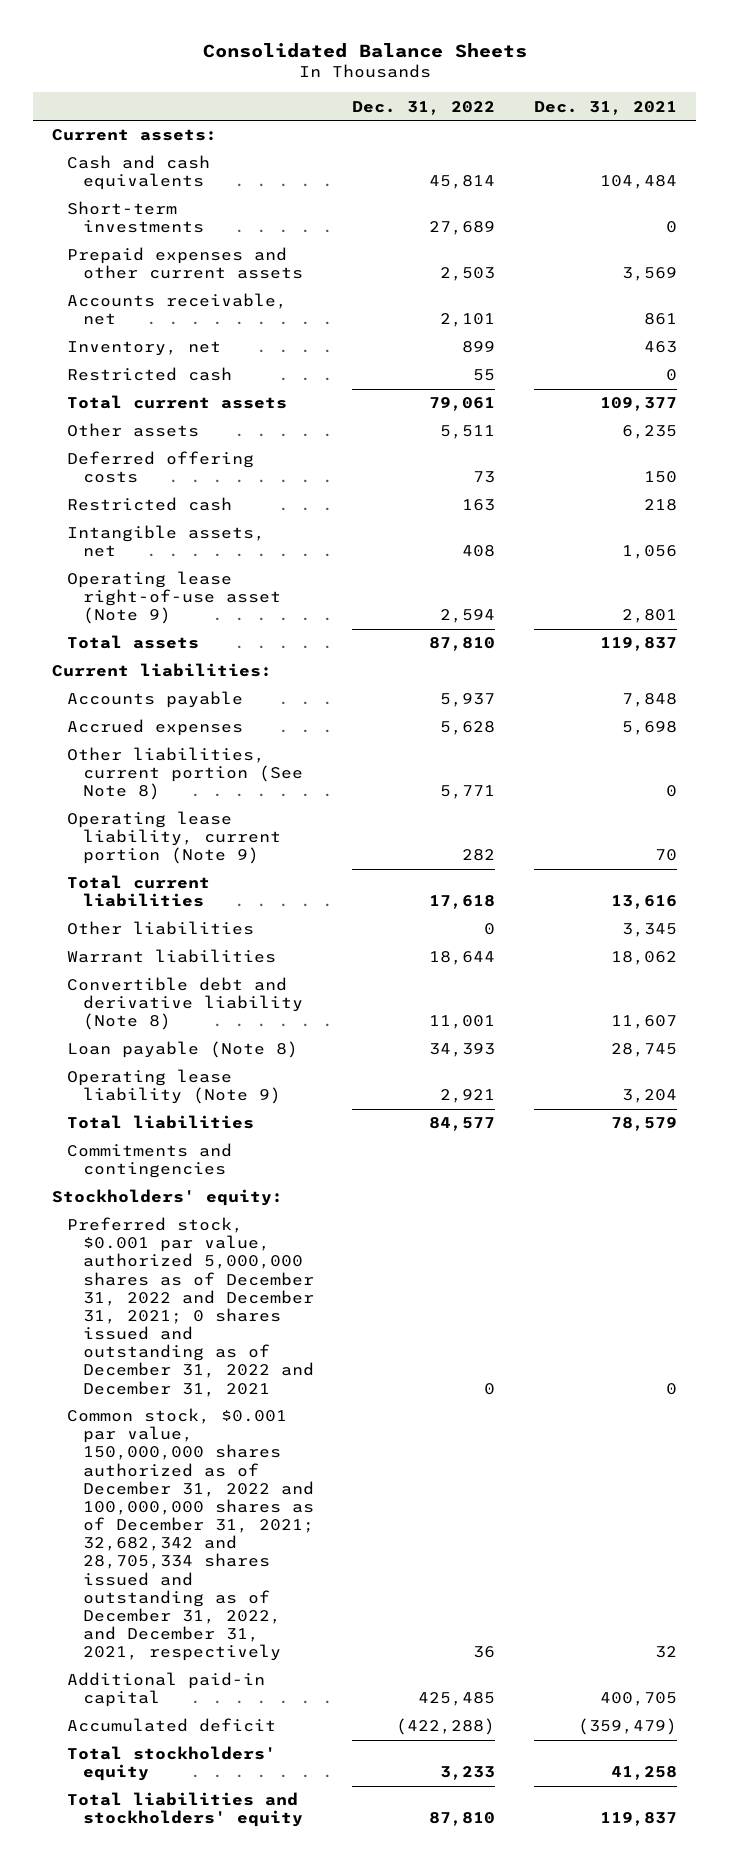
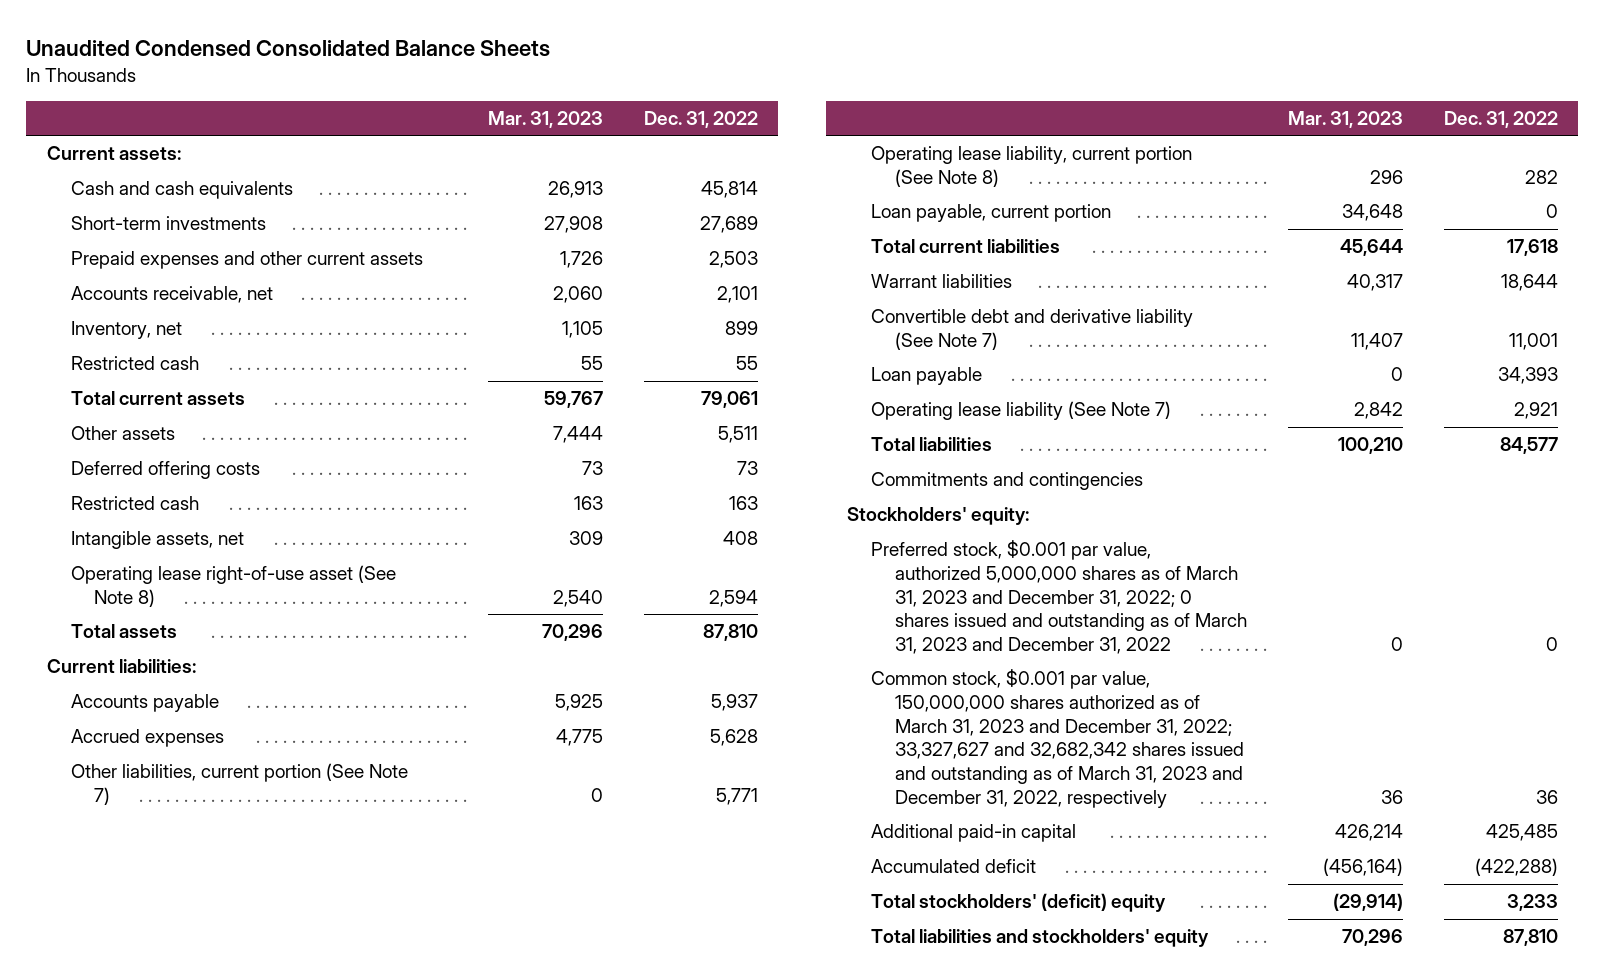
[202,42,527,58] Consolidated Balance Sheets -> [26,39,551,57] Unaudited Condensed Consolidated Balance Sheets
[534,100,678,115] Dec. 31, 2021 -> none
none -> [487,111,603,129] Mar. 31, 2023
[67,571,281,625] Operating lease right-of-use asset (Note 9) -> [70,565,396,607] Operating lease right-of-use asset (See Note 8)
[67,747,303,801] Other liabilities, current portion (See Note 8) -> [70,763,408,805] Other liabilities, current portion (See Note 7)
[67,811,281,865] Operating lease liability, current portion (Note 9) -> [870,146,1192,187] Operating lease liability, current portion (See Note 8)
none -> [870,204,1111,223] Loan payable, current portion
[67,921,255,936] Other liabilities -> none
[67,977,303,1031] Convertible debt and derivative liability (Note 8) -> [870,309,1193,350] Convertible debt and derivative liability (See Note 7)
[67,1041,299,1059] Loan payable (Note 8) -> [870,367,982,386] Loan payable
[67,1069,281,1105] Operating lease liability (Note 9) -> [870,401,1171,421] Operating lease liability (See Note 7)
[67,1217,314,1397] Preferred stock, $0.001 par value, authorized 5,000,000 shares as of December 31, 2022 and December 31, 2021; 0 shares issued and outstanding as of December 31, 2022 and December 31, 2021 -> [870,540,1247,655] Preferred stock, $0.001 par value, authorized 5,000,000 shares as of March 31, 2023 and December 31, 2022; 0 shares issued and outstanding as of March 31, 2023 and December 31, 2022
[67,1408,314,1662] Common stock, $0.001 par value, 150,000,000 shares authorized as of December 31, 2022 and 100,000,000 shares as of December 31, 2021; 32,682,342 and 28,705,334 shares issued and outstanding as of December 31, 2022, and December 31, 2021, respectively -> [870,669,1244,808] Common stock, $0.001 par value, 150,000,000 shares authorized as of March 31, 2023 and December 31, 2022; 33,327,627 and 32,682,342 shares issued and outstanding as of March 31, 2023 and December 31, 2022, respectively
[67,1746,277,1782] Total stockholders' equity -> [870,893,1166,913] Total stockholders' (deficit) equity

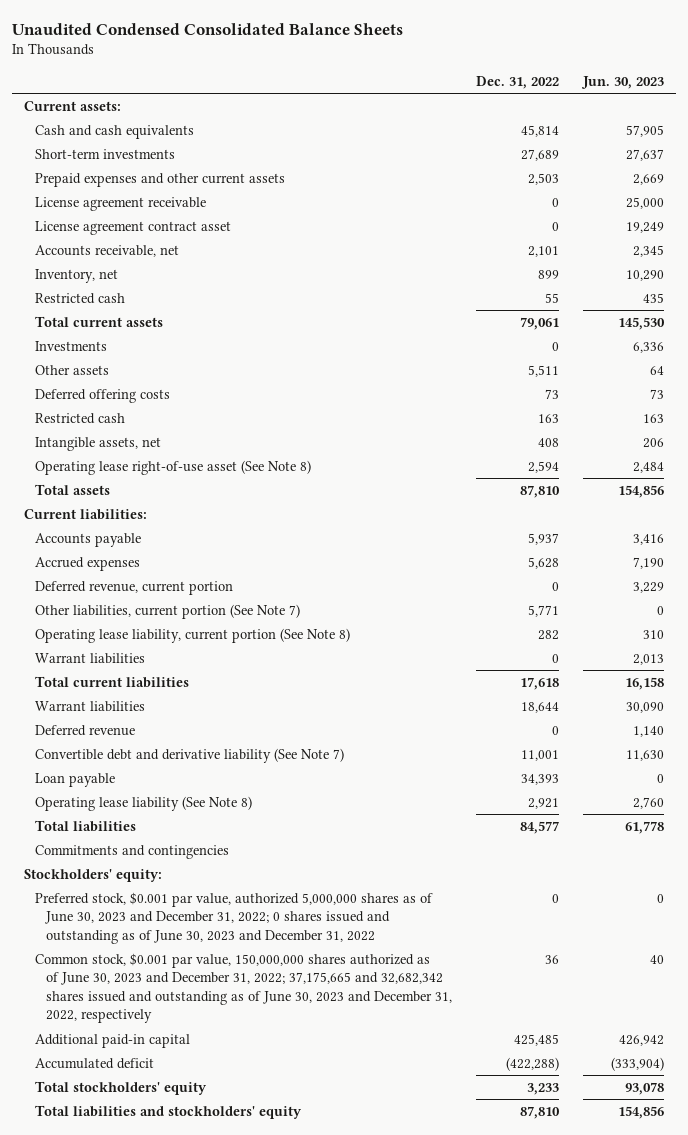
[487,111,603,129] Mar. 31, 2023 -> none
none -> [580,75,664,89] Jun. 30, 2023
none -> [34,196,206,211] License agreement receivable
none -> [34,220,231,235] License agreement contract asset
none -> [34,340,107,351] Investments
none -> [34,580,233,595] Deferred revenue, current portion
[870,204,1111,223] Loan payable, current portion -> none
none -> [34,652,145,664] Warrant liabilities
none -> [34,724,135,736] Deferred revenue
[870,401,1171,421] Operating lease liability (See Note 7) -> [34,795,252,811] Operating lease liability (See Note 8)
[870,540,1247,655] Preferred stock, $0.001 par value, authorized 5,000,000 shares as of March 31, 2023 and December 31, 2022; 0 shares issued and outstanding as of March 31, 2023 and December 31, 2022 -> [34,891,433,944] Preferred stock, $0.001 par value, authorized 5,000,000 shares as of June 30, 2023 and December 31, 2022; 0 shares issued and outstanding as of June 30, 2023 and December 31, 2022
[870,669,1244,808] Common stock, $0.001 par value, 150,000,000 shares authorized as of March 31, 2023 and December 31, 2022; 33,327,627 and 32,682,342 shares issued and outstanding as of March 31, 2023 and December 31, 2022, respectively -> [34,952,452,1024] Common stock, $0.001 par value, 150,000,000 shares authorized as of June 30, 2023 and December 31, 2022; 37,175,665 and 32,682,342 shares issued and outstanding as of June 30, 2023 and December 31, 2022, respectively
[870,893,1166,913] Total stockholders' (deficit) equity -> [34,1080,207,1095] Total stockholders' equity

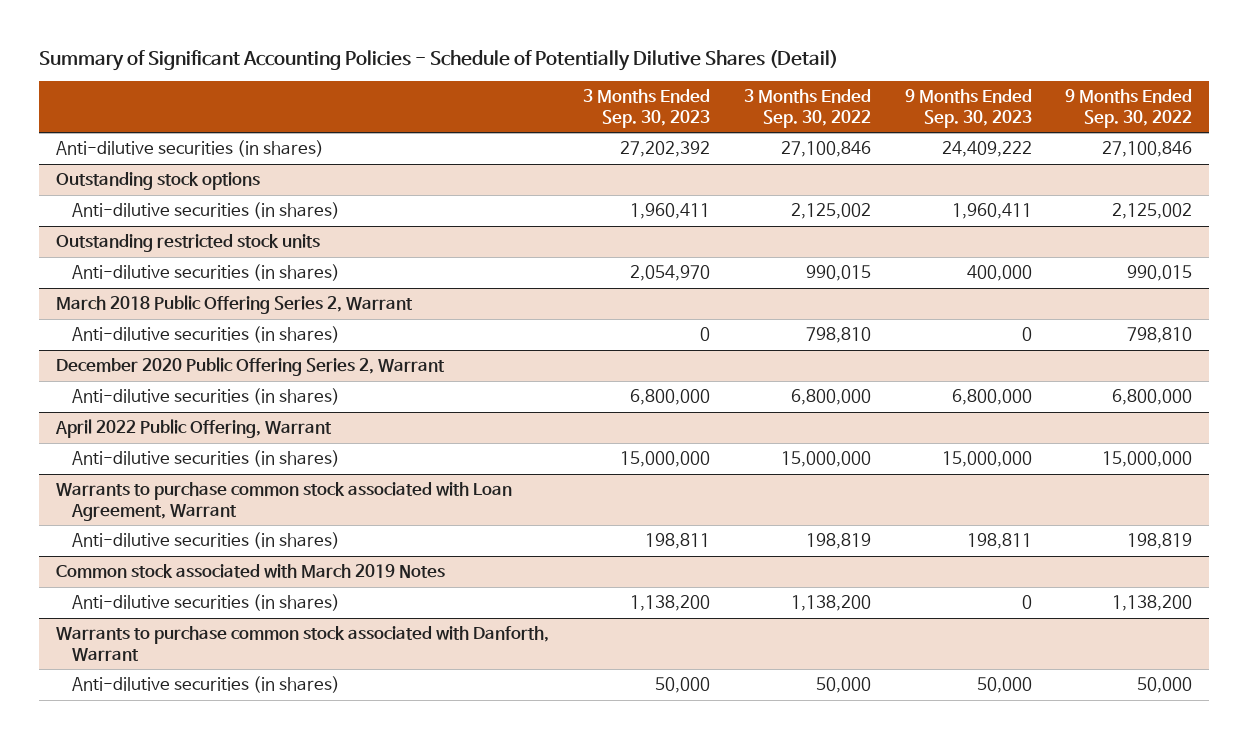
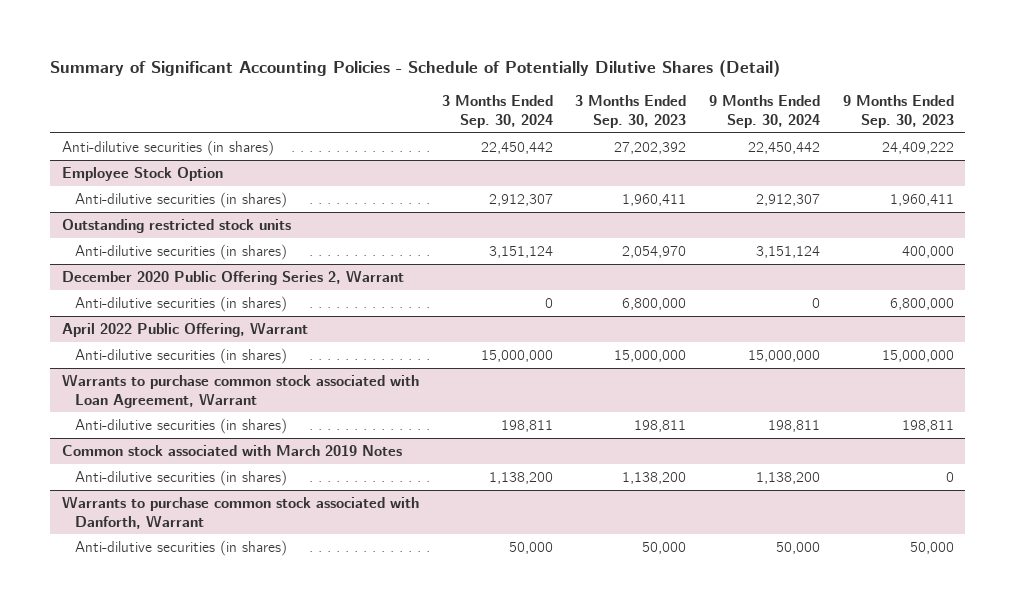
[743,89,871,128] 3 Months Ended Sep. 30, 2022 -> none
[1065,89,1193,128] 9 Months Ended Sep. 30, 2022 -> none
none -> [441,95,553,128] 3 Months Ended Sep. 30, 2024
none -> [709,95,821,128] 9 Months Ended Sep. 30, 2024
[56,172,261,191] Outstanding stock options -> [61,167,223,182] Employee Stock Option
[56,295,414,315] March 2018 Public Offering Series 2, Warrant -> none
[71,326,340,344] Anti-dilutive securities (in shares) -> none

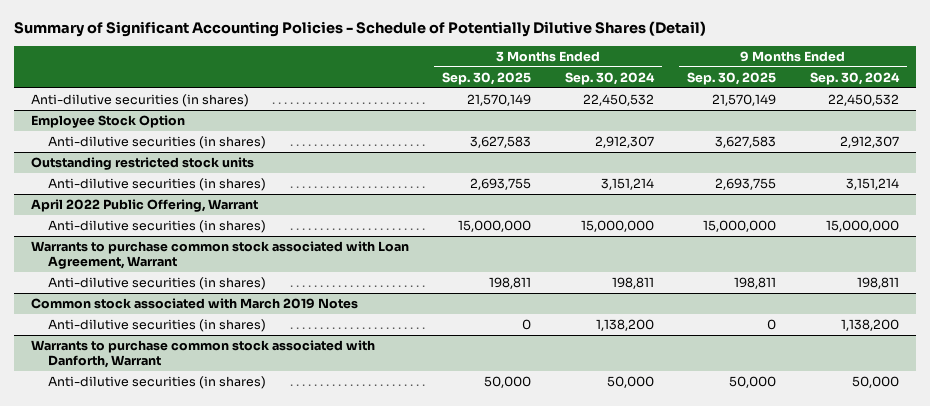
[575,95,687,128] 3 Months Ended Sep. 30, 2023 -> none
[842,95,954,128] 9 Months Ended Sep. 30, 2023 -> none
none -> [442,71,532,85] Sep. 30, 2025
none -> [687,71,777,85] Sep. 30, 2025
[480,142,553,155] 22,450,442 -> [582,94,654,107] 22,450,532
[748,142,821,155] 22,450,442 -> [827,94,899,107] 22,450,532
[61,270,404,286] December 2020 Public Offering Series 2, Warrant -> none
[74,296,287,313] Anti-dilutive securities (in shares) -> none
[488,246,553,259] 3,151,124 -> [600,178,654,191] 3,151,214
[756,246,821,259] 3,151,124 -> [845,178,899,191] 3,151,214

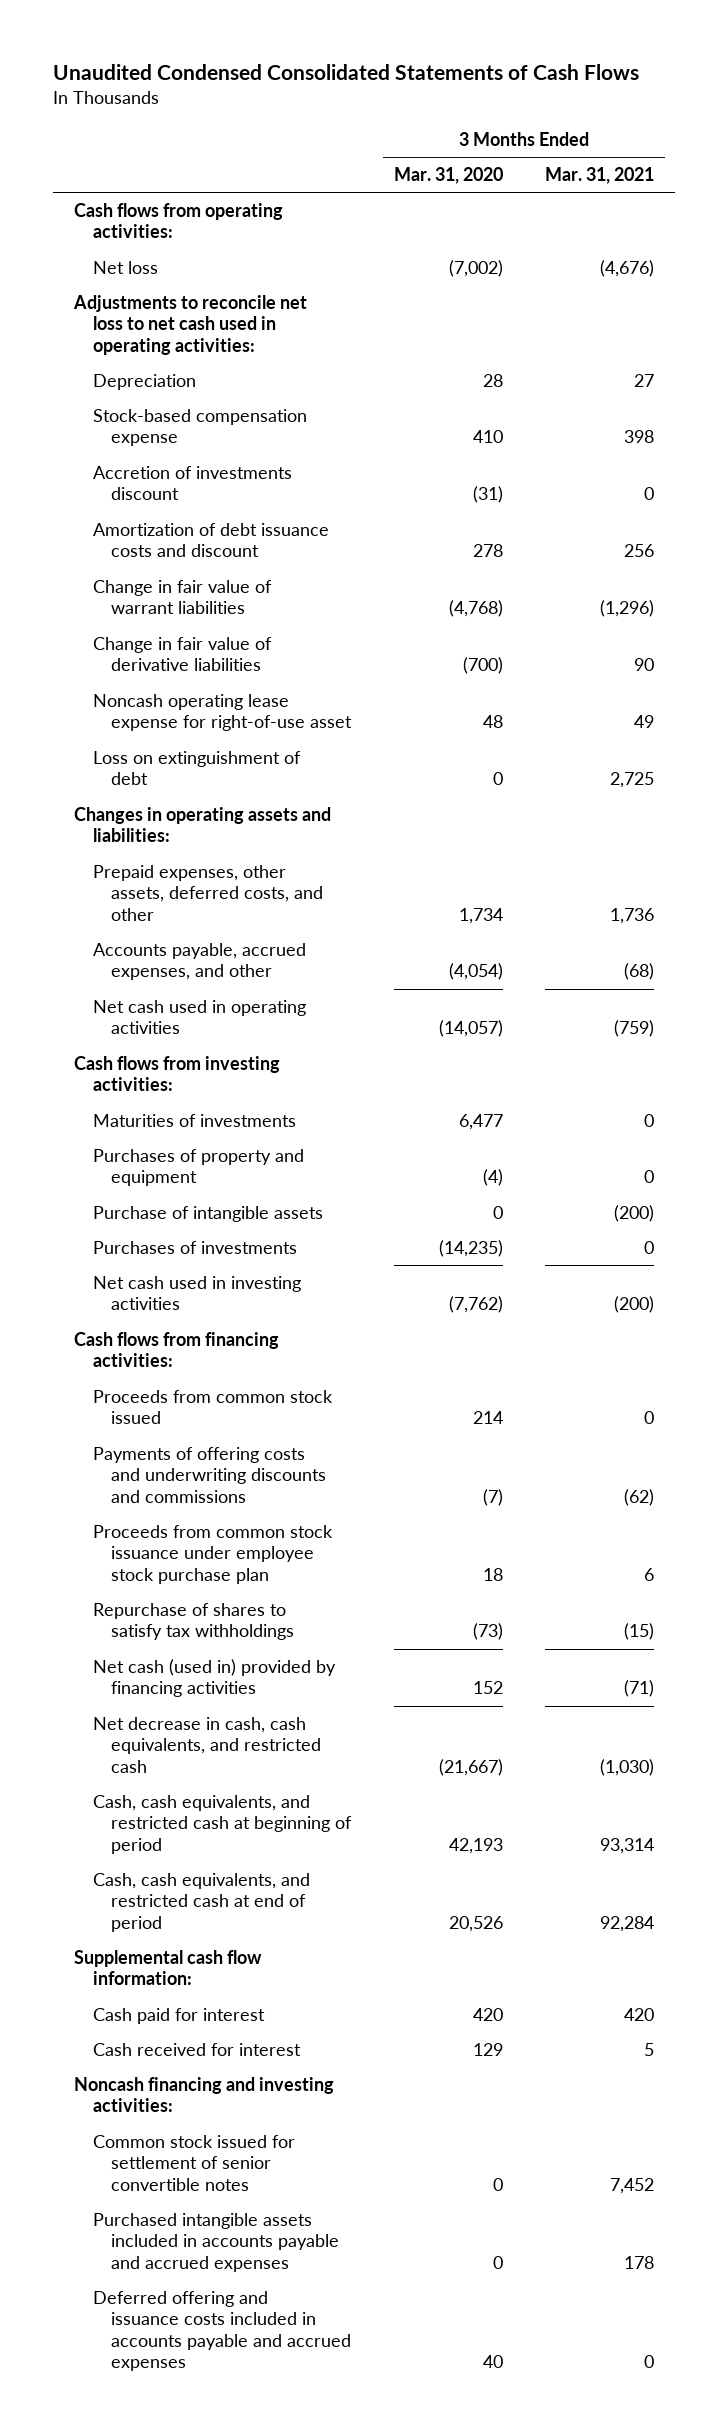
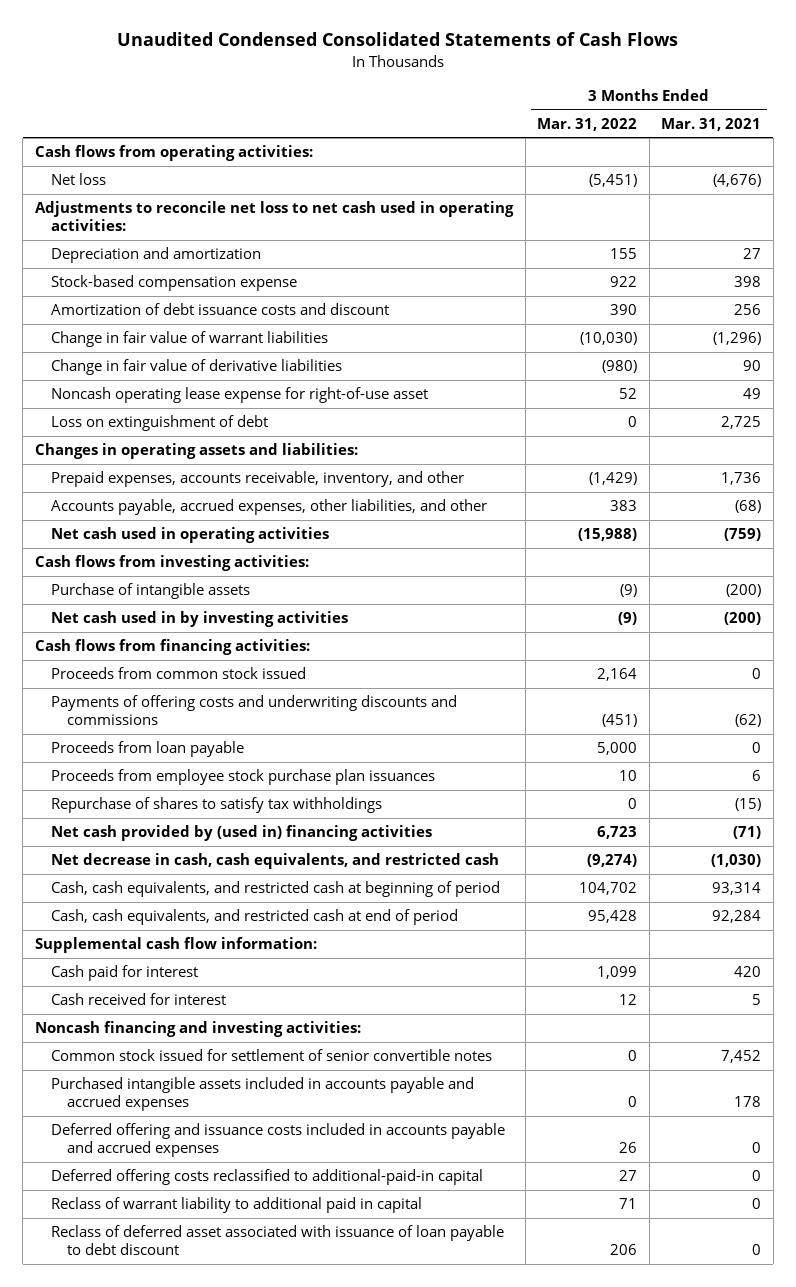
[393,167,503,185] Mar. 31, 2020 -> none
none -> [537,117,638,131] Mar. 31, 2022
[92,373,196,390] Depreciation -> none
none -> [50,247,261,264] Depreciation and amortization
[92,465,292,501] Accretion of investments discount -> none
[92,864,324,921] Prepaid expenses, other assets, deferred costs, and other -> [50,471,464,488] Prepaid expenses, accounts receivable, inventory, and other
[92,942,306,981] Accounts payable, accrued expenses, and other -> [50,499,487,516] Accounts payable, accrued expenses, other liabilities, and other
[92,1113,296,1127] Maturities of investments -> none
[92,1148,304,1187] Purchases of property and equipment -> none
[92,1240,297,1254] Purchases of investments -> none
[92,1275,301,1311] Net cash used in investing activities -> [50,611,348,628] Net cash used in by investing activities
none -> [50,741,244,758] Proceeds from loan payable
[92,1524,333,1584] Proceeds from common stock issuance under employee stock purchase plan -> [50,769,435,786] Proceeds from employee stock purchase plan issuances
[92,1658,336,1698] Net cash (used in) provided by financing activities -> [50,825,432,842] Net cash provided by (used in) financing activities
none -> [50,1169,483,1186] Deferred offering costs reclassified to additional-paid-in capital
none -> [50,1197,422,1214] Reclass of warrant liability to additional paid in capital
none -> [50,1225,504,1255] Reclass of deferred asset associated with issuance of loan payable to debt discount

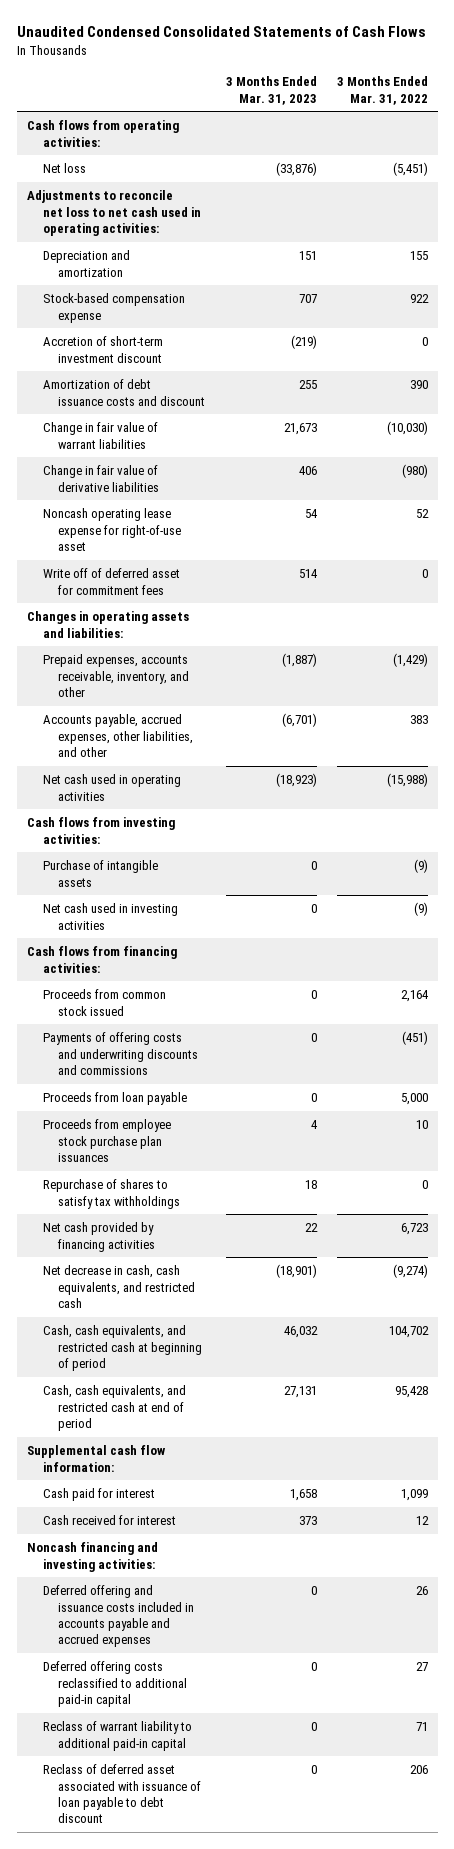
[661,117,762,131] Mar. 31, 2021 -> none
none -> [225,76,317,105] 3 Months Ended Mar. 31, 2023
none -> [42,336,163,363] Accretion of short-term investment discount
[50,415,268,432] Loss on extinguishment of debt -> none
none -> [42,568,180,595] Write off of deferred asset for commitment fees
[50,611,348,628] Net cash used in by investing activities -> [42,903,178,930] Net cash used in investing activities
[50,825,432,842] Net cash provided by (used in) financing activities -> [42,1222,156,1252] Net cash provided by financing activities
[50,1049,492,1062] Common stock issued for settlement of senior convertible notes -> none
[50,1077,474,1111] Purchased intangible assets included in accounts payable and accrued expenses -> none
[50,1169,483,1186] Deferred offering costs reclassified to additional-paid-in capital -> [42,1661,188,1707] Deferred offering costs reclassified to additional paid-in capital
[50,1197,422,1214] Reclass of warrant liability to additional paid in capital -> [42,1721,192,1751] Reclass of warrant liability to additional paid-in capital

